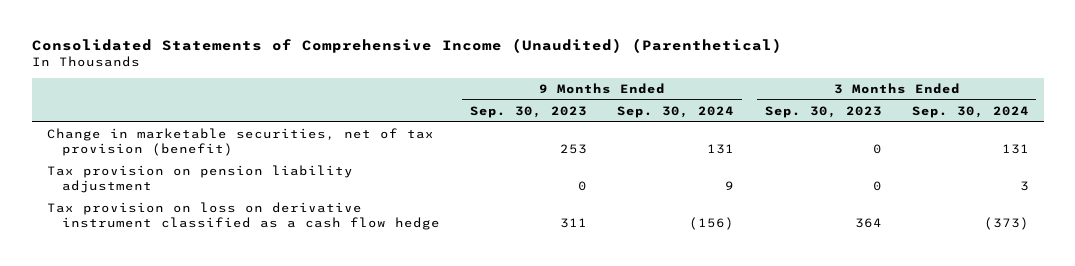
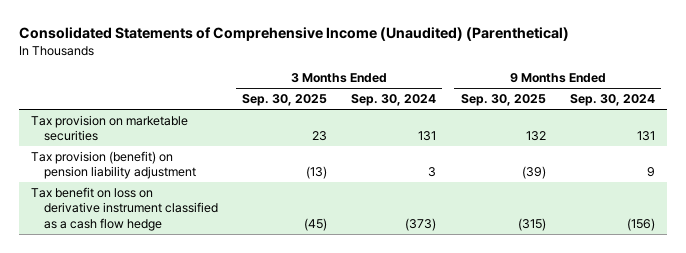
[470,105,588,118] Sep. 30, 2023 -> none
[764,105,882,118] Sep. 30, 2023 -> none
none -> [242,94,328,107] Sep. 30, 2025
none -> [460,94,546,107] Sep. 30, 2025
[46,128,434,156] Change in marketable securities, net of tax provision (benefit) -> [30,114,188,142] Tax provision on marketable securities
[46,165,353,193] Tax provision on pension liability adjustment -> [30,150,197,180] Tax provision (benefit) on pension liability adjustment
[46,202,440,230] Tax provision on loss on derivative instrument classified as a cash flow hedge -> [30,186,219,231] Tax benefit on loss on derivative instrument classified as a cash flow hedge

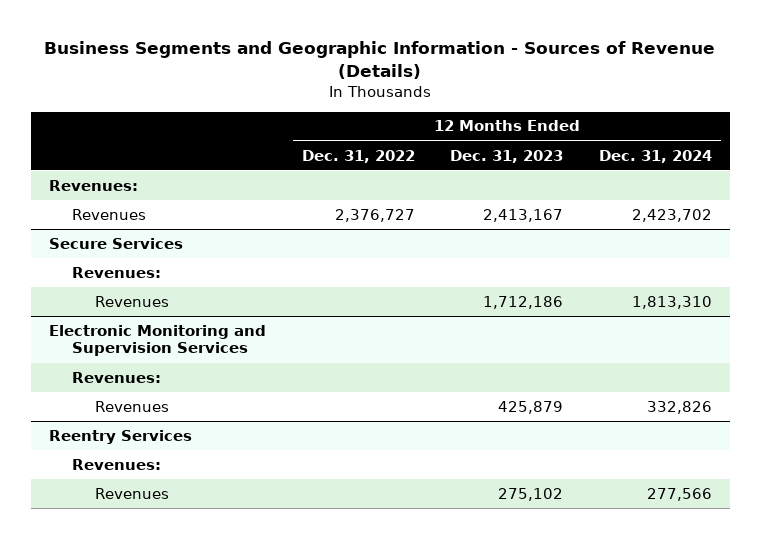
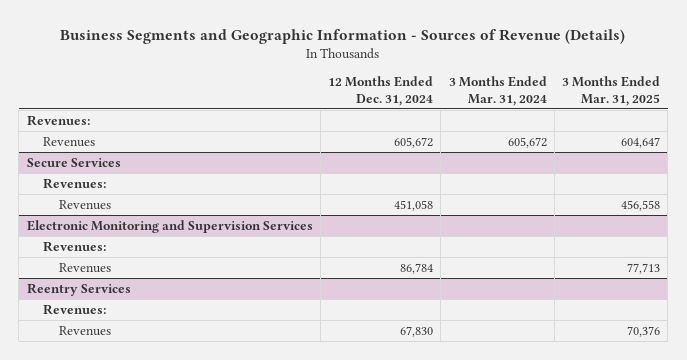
[301,149,415,163] Dec. 31, 2022 -> none
[450,149,564,163] Dec. 31, 2023 -> none
none -> [448,76,547,106] 3 Months Ended Mar. 31, 2024
none -> [562,76,661,106] 3 Months Ended Mar. 31, 2025
[632,208,713,222] 2,423,702 -> [394,136,434,148] 605,672
[632,295,713,309] 1,813,310 -> [394,199,434,211] 451,058
[647,400,713,414] 332,826 -> [400,262,434,274] 86,784
[647,487,713,501] 277,566 -> [400,325,434,337] 67,830

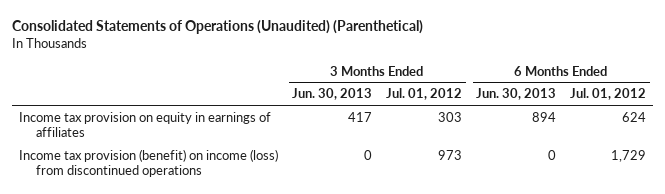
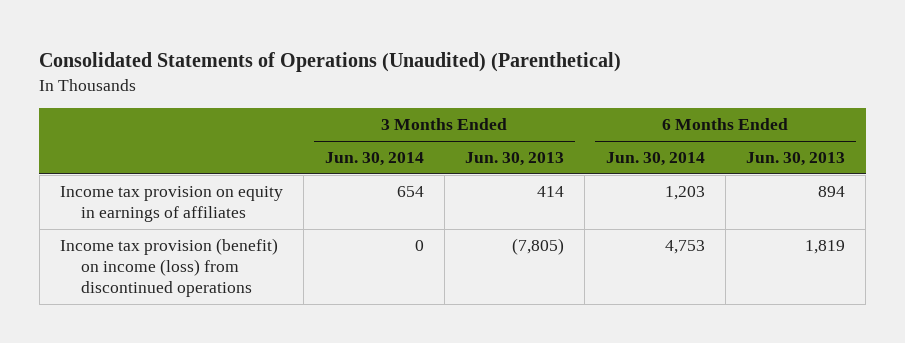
[386,88,463,101] Jul. 01, 2012 -> none
[570,88,647,101] Jul. 01, 2012 -> none
none -> [324,152,424,167] Jun. 30, 2014
none -> [605,152,705,167] Jun. 30, 2014
[348,111,373,122] 417 -> [537,186,565,198] 414
[364,149,373,160] 0 -> [512,238,565,256] (7,805)
[548,149,557,160] 0 -> [805,240,846,255] 1,819

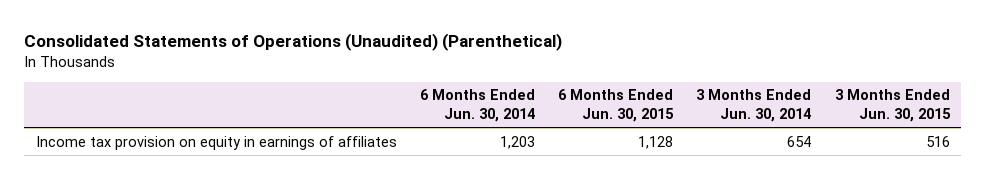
[465,152,565,167] Jun. 30, 2013 -> none
[746,152,846,167] Jun. 30, 2013 -> none
none -> [558,89,675,122] 6 Months Ended Jun. 30, 2015
none -> [834,89,951,122] 3 Months Ended Jun. 30, 2015
[60,238,279,298] Income tax provision (benefit) on income (loss) from discontinued operations -> none

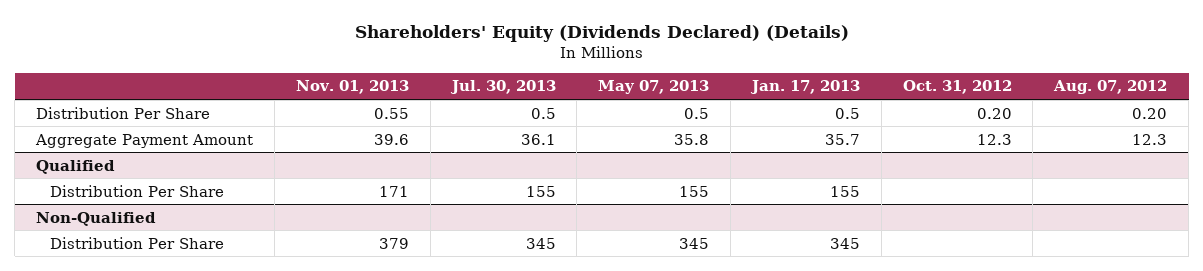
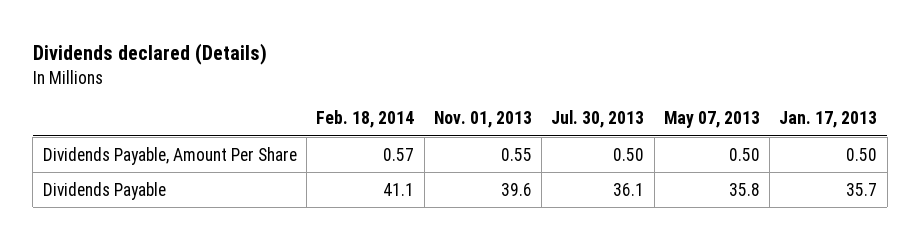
[354,24,849,42] Shareholders' Equity (Dividends Declared) (Details) -> [32,43,267,66] Dividends declared (Details)
[902,80,1012,95] Oct. 31, 2012 -> none
[1053,80,1168,95] Aug. 07, 2012 -> none
none -> [316,110,415,129] Feb. 18, 2014
[36,159,116,174] Qualified -> none
[49,184,224,197] Distribution Per Share -> none
[36,211,157,226] Non-Qualified -> none
[49,236,224,249] Distribution Per Share -> none
[36,106,211,119] Distribution Per Share -> [42,146,297,165] Dividends Payable, Amount Per Share
[530,107,556,119] 0.5 -> [613,147,645,161] 0.50
[684,107,710,119] 0.5 -> [728,147,760,161] 0.50
[834,107,860,119] 0.5 -> [846,147,878,161] 0.50
[35,133,254,148] Aggregate Payment Amount -> [42,181,166,200] Dividends Payable

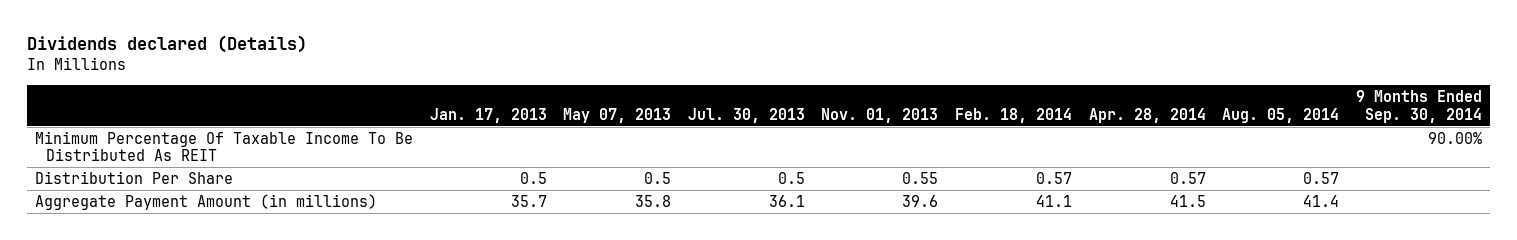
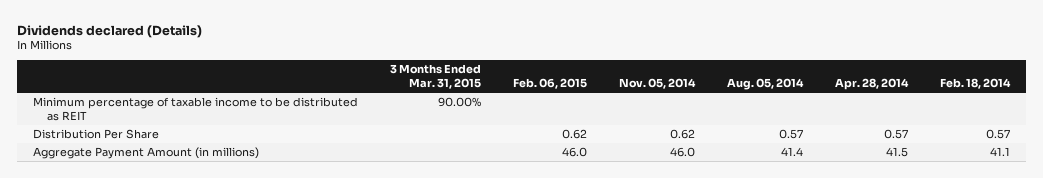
[429,107,547,123] Jan. 17, 2013 -> none
[563,107,672,123] May 07, 2013 -> none
[687,107,805,123] Jul. 30, 2013 -> none
[821,107,939,123] Nov. 01, 2013 -> none
[1355,90,1482,123] 9 Months Ended Sep. 30, 2014 -> none
none -> [390,64,482,90] 3 Months Ended Mar. 31, 2015
none -> [513,78,588,90] Feb. 06, 2015
none -> [619,78,697,90] Nov. 05, 2014
[35,130,414,162] Minimum Percentage Of Taxable Income To Be Distributed As REIT -> [33,96,359,122] Minimum percentage of taxable income to be distributed as REIT

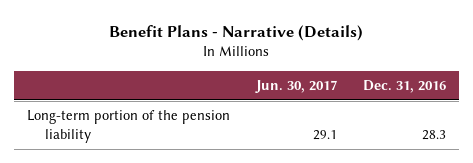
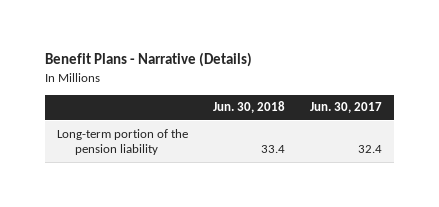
[362,79,446,93] Dec. 31, 2016 -> none
none -> [212,101,285,114] Jun. 30, 2018
[312,129,337,140] 29.1 -> [357,145,382,154] 32.4

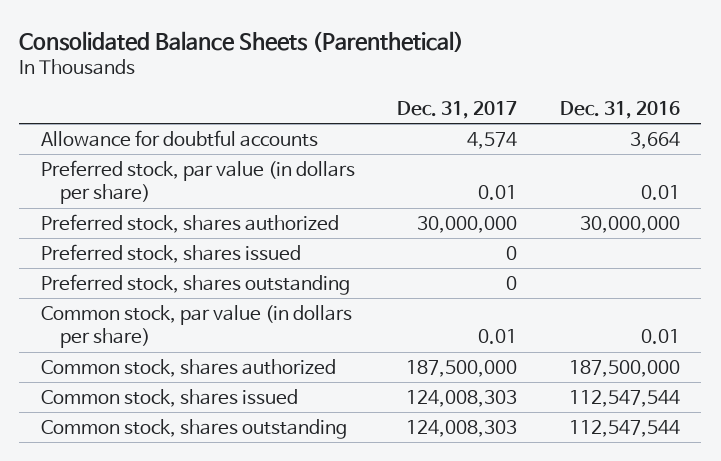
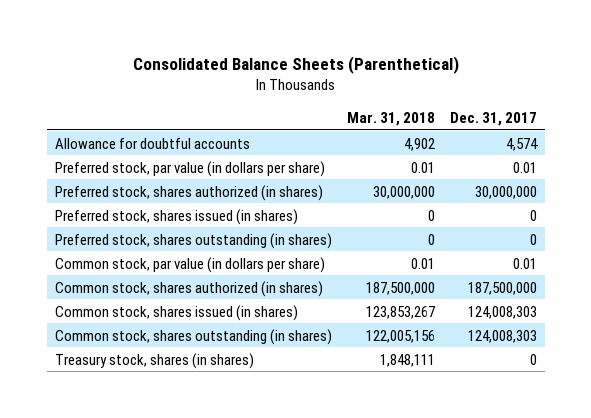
[559,101,680,120] Dec. 31, 2016 -> none
none -> [346,111,435,126] Mar. 31, 2018
[40,213,339,233] Preferred stock, shares authorized -> [54,184,323,201] Preferred stock, shares authorized (in shares)
[40,243,301,263] Preferred stock, shares issued -> [54,208,298,225] Preferred stock, shares issued (in shares)
[40,273,350,295] Preferred stock, shares outstanding -> [54,232,332,249] Preferred stock, shares outstanding (in shares)
[40,358,336,377] Common stock, shares authorized -> [54,280,323,297] Common stock, shares authorized (in shares)
[40,388,298,407] Common stock, shares issued -> [54,304,298,321] Common stock, shares issued (in shares)
[40,418,347,439] Common stock, shares outstanding -> [54,328,332,345] Common stock, shares outstanding (in shares)
none -> [54,352,254,369] Treasury stock, shares (in shares)

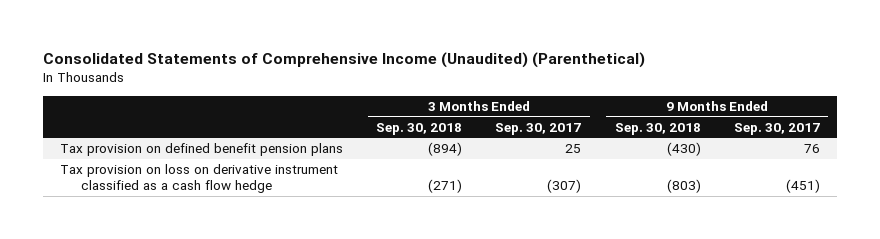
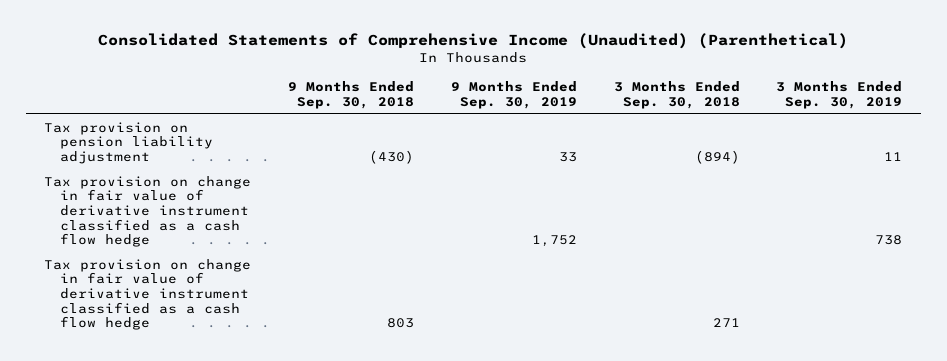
[495,122,582,135] Sep. 30, 2017 -> none
[733,122,820,135] Sep. 30, 2017 -> none
none -> [450,81,577,110] 9 Months Ended Sep. 30, 2019
none -> [776,81,903,110] 3 Months Ended Sep. 30, 2019
[60,143,344,157] Tax provision on defined benefit pension plans -> [44,121,214,164] Tax provision on pension liability adjustment
none -> [44,175,252,248] Tax provision on change in fair value of derivative instrument classified as a cash flow hedge
[60,164,339,194] Tax provision on loss on derivative instrument classified as a cash flow hedge -> [44,258,252,331] Tax provision on change in fair value of derivative instrument classified as a cash flow hedge
[428,179,463,194] (271) -> [712,318,740,328] 271
[666,179,701,194] (803) -> [387,318,415,329] 803

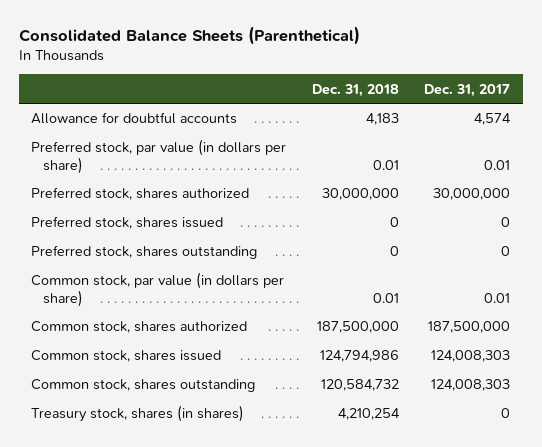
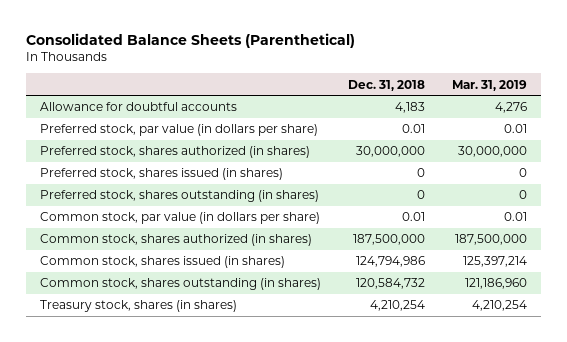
[424,83,511,97] Dec. 31, 2017 -> none
none -> [452,79,528,91] Mar. 31, 2019
[31,187,250,201] Preferred stock, shares authorized -> [39,146,310,159] Preferred stock, shares authorized (in shares)
[31,216,224,230] Preferred stock, shares issued -> [39,168,283,181] Preferred stock, shares issued (in shares)
[31,245,258,260] Preferred stock, shares outstanding -> [39,190,319,203] Preferred stock, shares outstanding (in shares)
[31,321,248,334] Common stock, shares authorized -> [39,234,312,247] Common stock, shares authorized (in shares)
[31,350,222,363] Common stock, shares issued -> [39,256,285,269] Common stock, shares issued (in shares)
[31,379,256,393] Common stock, shares outstanding -> [39,278,321,291] Common stock, shares outstanding (in shares)

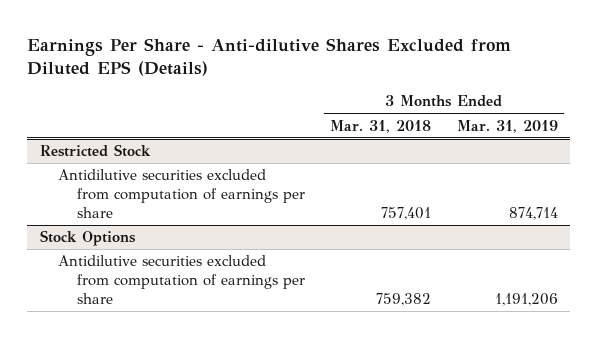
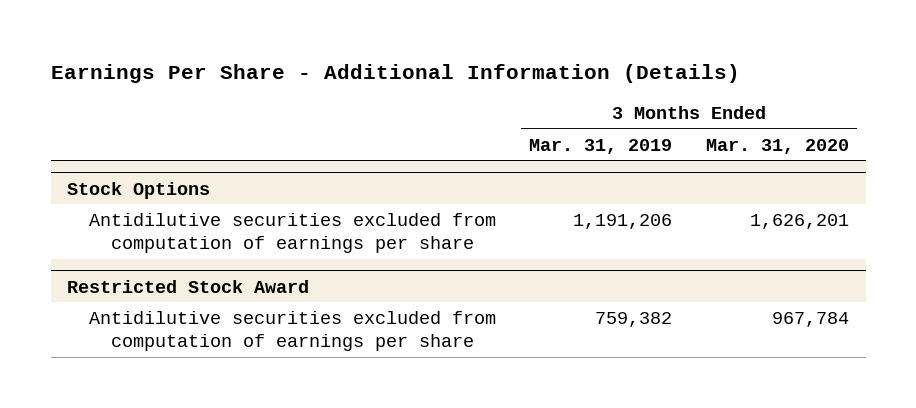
[27,37,512,76] Earnings Per Share - Anti-dilutive Shares Excluded from Diluted EPS (Details) -> [50,63,740,83] Earnings Per Share - Additional Information (Details)
[330,119,432,133] Mar. 31, 2018 -> none
none -> [705,138,849,154] Mar. 31, 2020
[39,144,151,158] Restricted Stock -> none
[58,169,305,218] Antidilutive securities excluded from computation of earnings per share -> none
none -> [67,279,310,293] Restricted Stock Award
none -> [88,310,496,352] Antidilutive securities excluded from computation of earnings per share

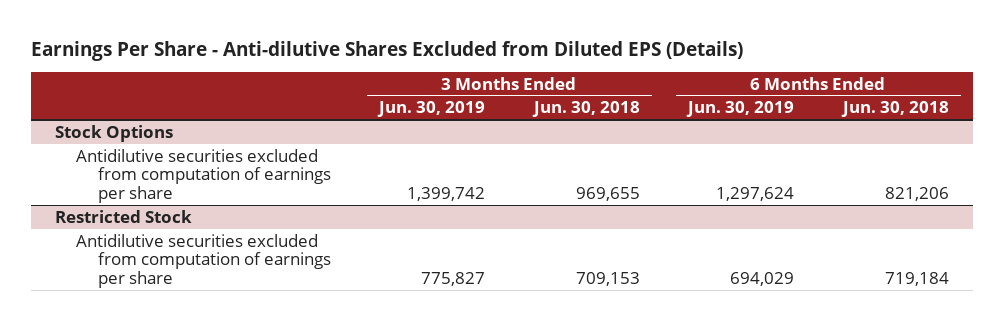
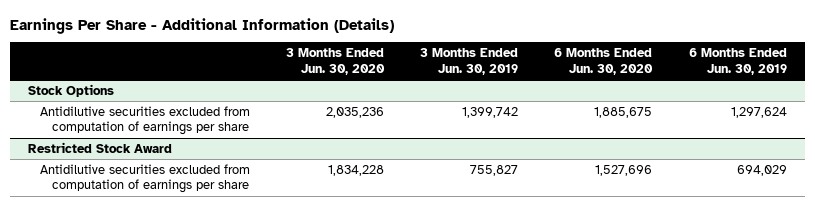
[30,40,743,61] Earnings Per Share - Anti-dilutive Shares Excluded from Diluted EPS (Details) -> [10,17,395,34] Earnings Per Share - Additional Information (Details)
[531,101,640,118] Jun. 30, 2018 -> none
[840,101,949,118] Jun. 30, 2018 -> none
none -> [286,48,386,75] 3 Months Ended Jun. 30, 2020
none -> [554,48,654,75] 6 Months Ended Jun. 30, 2020
[54,209,192,223] Restricted Stock -> [28,141,173,153] Restricted Stock Award
[421,272,486,287] 775,827 -> [470,164,519,176] 755,827

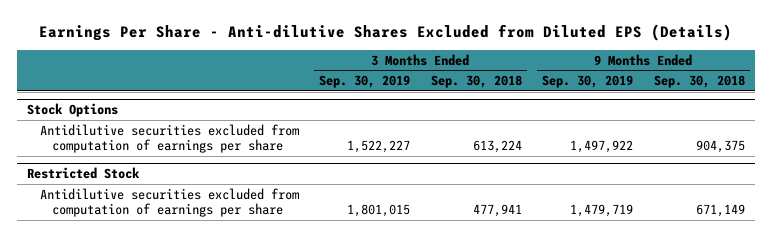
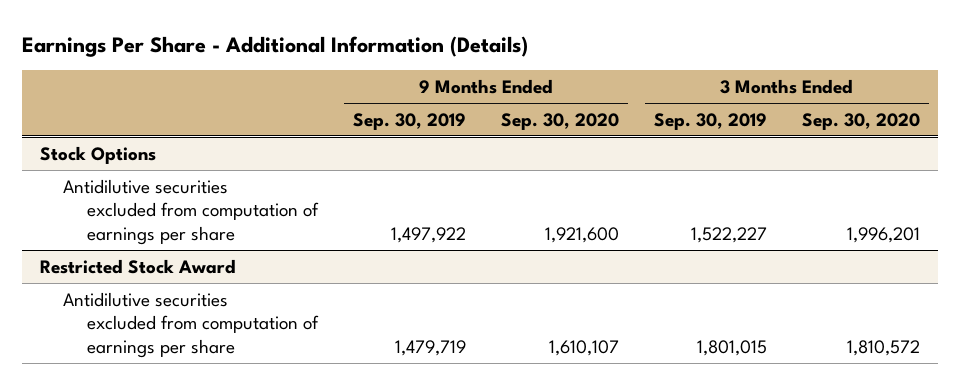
[38,23,732,41] Earnings Per Share - Anti-dilutive Shares Excluded from Diluted EPS (Details) -> [22,35,529,57] Earnings Per Share - Additional Information (Details)
[430,75,522,89] Sep. 30, 2018 -> none
[653,75,745,89] Sep. 30, 2018 -> none
none -> [500,112,619,130] Sep. 30, 2020
none -> [801,112,920,130] Sep. 30, 2020
[26,167,140,180] Restricted Stock -> [39,258,236,274] Restricted Stock Award

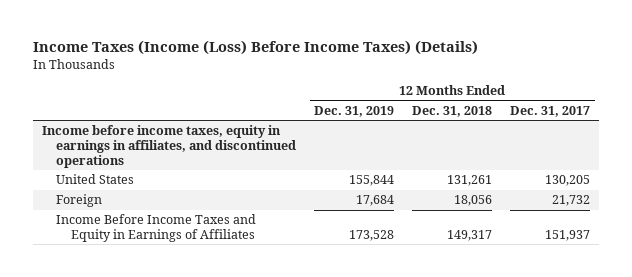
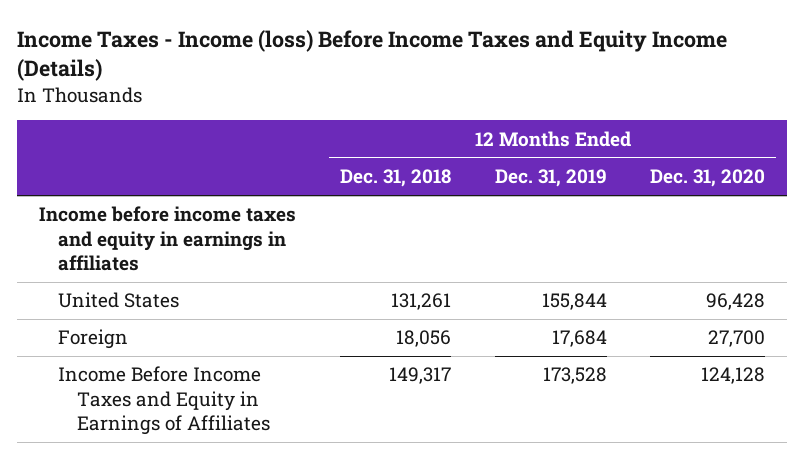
[32,40,478,56] Income Taxes (Income (Loss) Before Income Taxes) (Details) -> [17,29,728,82] Income Taxes - Income (loss) Before Income Taxes and Equity Income (Details)
[510,106,591,118] Dec. 31, 2017 -> none
none -> [650,169,766,188] Dec. 31, 2020
[41,125,297,169] Income before income taxes, equity in earnings in affiliates, and discontinued operations -> [39,206,297,272] Income before income taxes and equity in earnings in affiliates

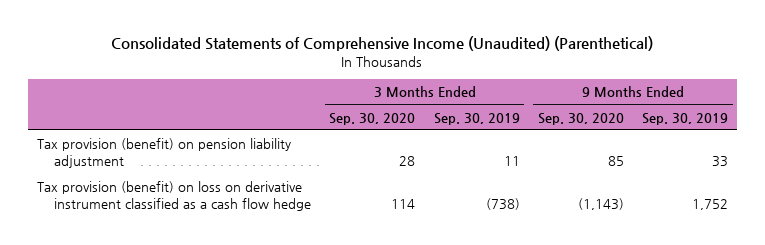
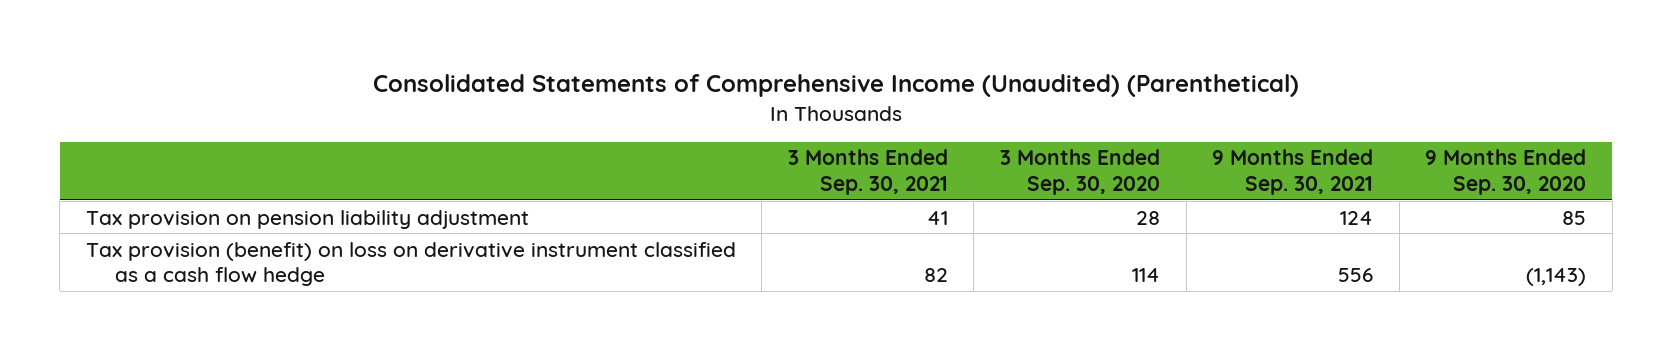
[433,112,520,125] Sep. 30, 2019 -> none
[641,112,728,125] Sep. 30, 2019 -> none
none -> [787,149,948,195] 3 Months Ended Sep. 30, 2021
none -> [1212,149,1374,195] 9 Months Ended Sep. 30, 2021
[36,138,291,169] Tax provision (benefit) on pension liability adjustment -> [85,209,529,229] Tax provision on pension liability adjustment

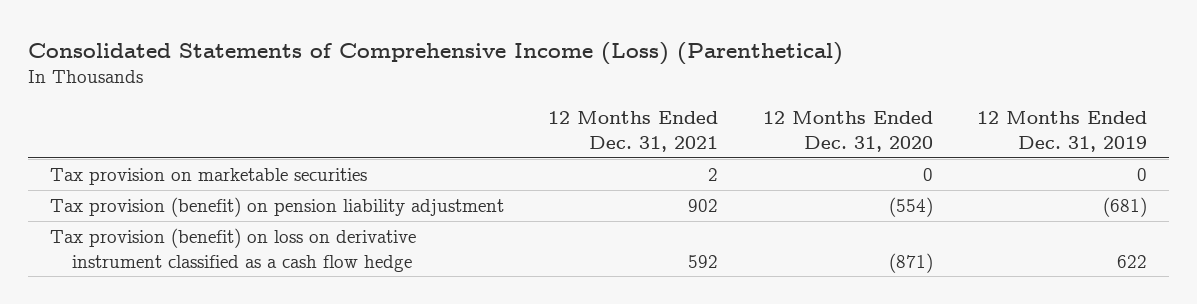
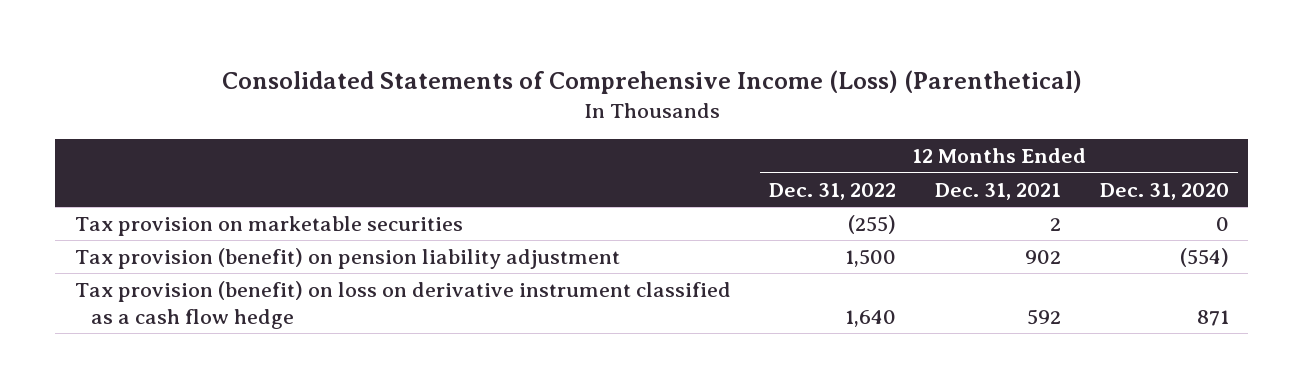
[976,111,1147,152] 12 Months Ended Dec. 31, 2019 -> none
none -> [769,182,897,200] Dec. 31, 2022
[888,252,933,273] (871) -> [1196,310,1229,327] 871

